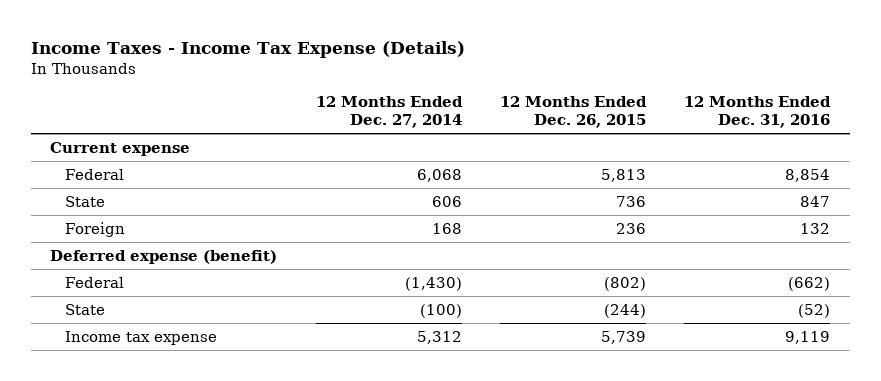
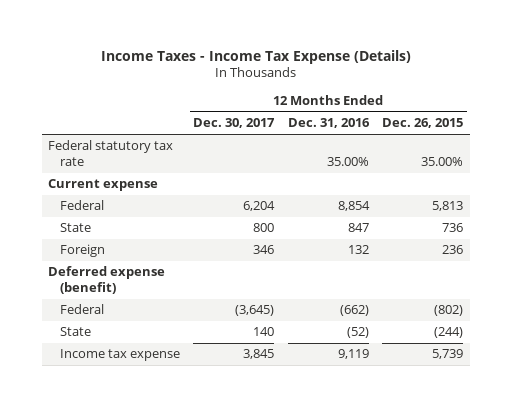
[315,96,463,128] 12 Months Ended Dec. 27, 2014 -> none
none -> [193,118,276,129] Dec. 30, 2017
none -> [48,140,174,166] Federal statutory tax rate

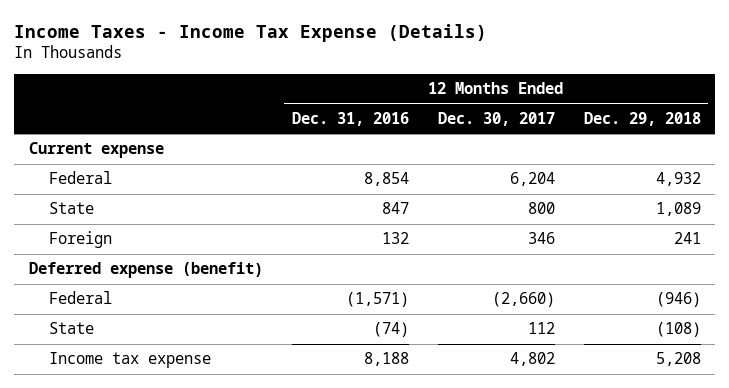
[382,118,464,129] Dec. 26, 2015 -> none
none -> [583,112,701,127] Dec. 29, 2018
[48,140,174,166] Federal statutory tax rate -> none
[235,305,275,317] (3,645) -> [491,292,555,308] (2,660)
[339,305,369,317] (662) -> [345,292,409,308] (1,571)
[253,327,275,337] 140 -> [527,322,555,335] 112
[346,327,369,339] (52) -> [372,322,409,338] (74)
[243,349,275,360] 3,845 -> [509,352,555,367] 4,802
[337,349,369,360] 9,119 -> [363,352,409,367] 8,188

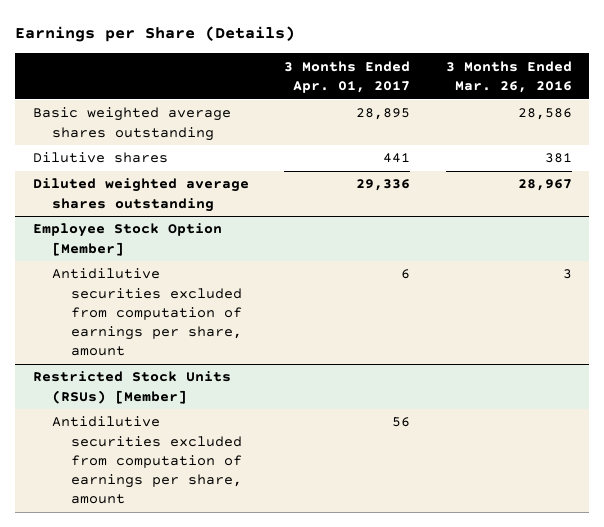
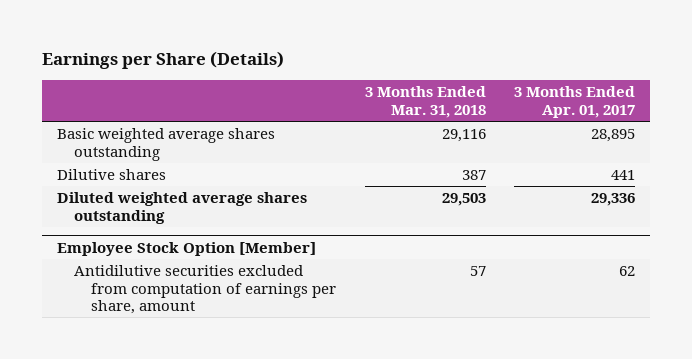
[445,60,572,93] 3 Months Ended Mar. 26, 2016 -> none
none -> [364,86,486,118] 3 Months Ended Mar. 31, 2018
[32,371,231,404] Restricted Stock Units (RSUs) [Member] -> none
[52,416,243,505] Antidilutive securities excluded from computation of earnings per share, amount -> none
[401,269,411,280] 6 -> [619,266,636,277] 62

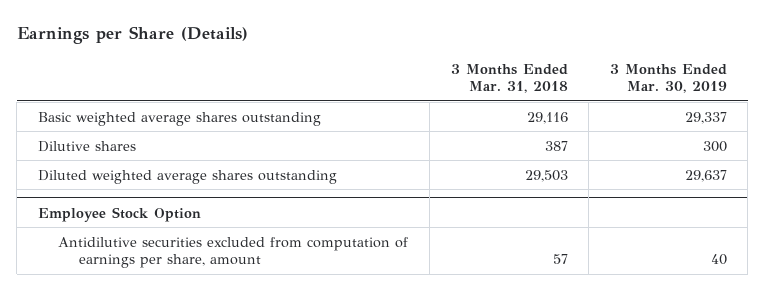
[514,86,636,118] 3 Months Ended Apr. 01, 2017 -> none
none -> [609,63,727,94] 3 Months Ended Mar. 30, 2019
[56,241,316,256] Employee Stock Option [Member] -> [37,206,201,222] Employee Stock Option

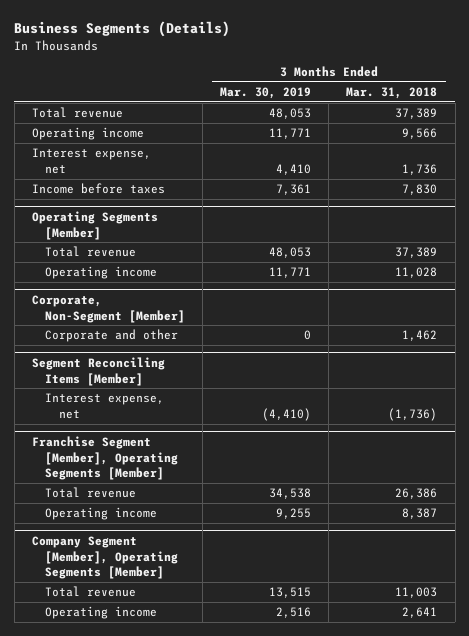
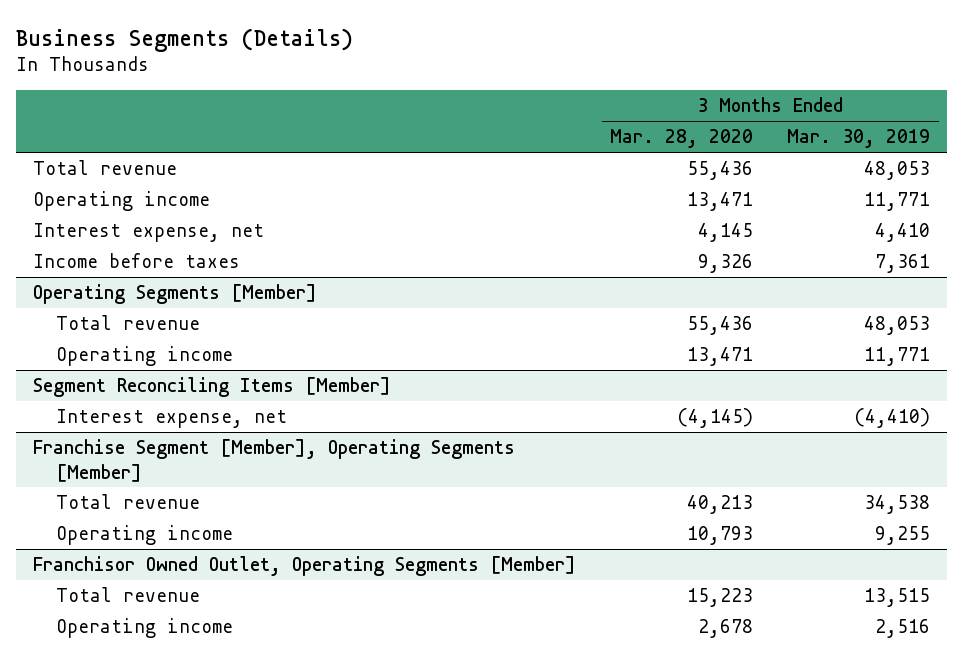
[346,86,438,99] Mar. 31, 2018 -> none
none -> [610,129,754,149] Mar. 28, 2020
[31,295,186,323] Corporate, Non-Segment [Member] -> none
[45,329,179,343] Corporate and other -> none
[31,536,179,580] Company Segment [Member], Operating Segments [Member] -> none
none -> [33,556,577,577] Franchisor Owned Outlet, Operating Segments [Member]

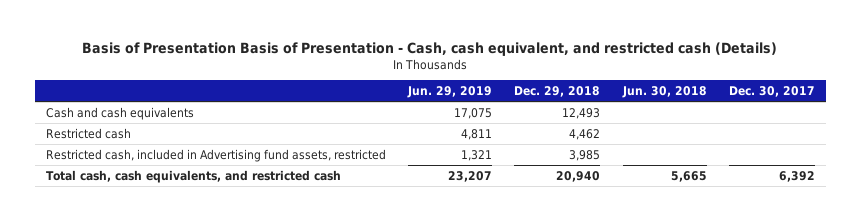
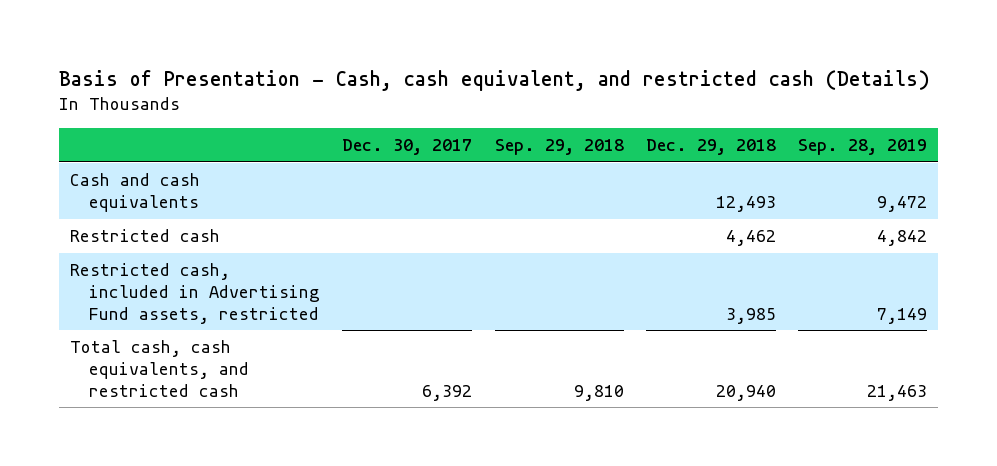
[82,41,778,56] Basis of Presentation Basis of Presentation - Cash, cash equivalent, and restricted cash (Details) -> [58,70,930,92] Basis of Presentation - Cash, cash equivalent, and restricted cash (Details)
[407,86,493,99] Jun. 29, 2019 -> none
[621,86,707,99] Jun. 30, 2018 -> none
none -> [494,139,624,156] Sep. 29, 2018
none -> [798,139,928,156] Sep. 28, 2019
[45,148,386,162] Restricted cash, included in Advertising fund assets, restricted -> [69,263,321,324] Restricted cash, included in Advertising Fund assets, restricted

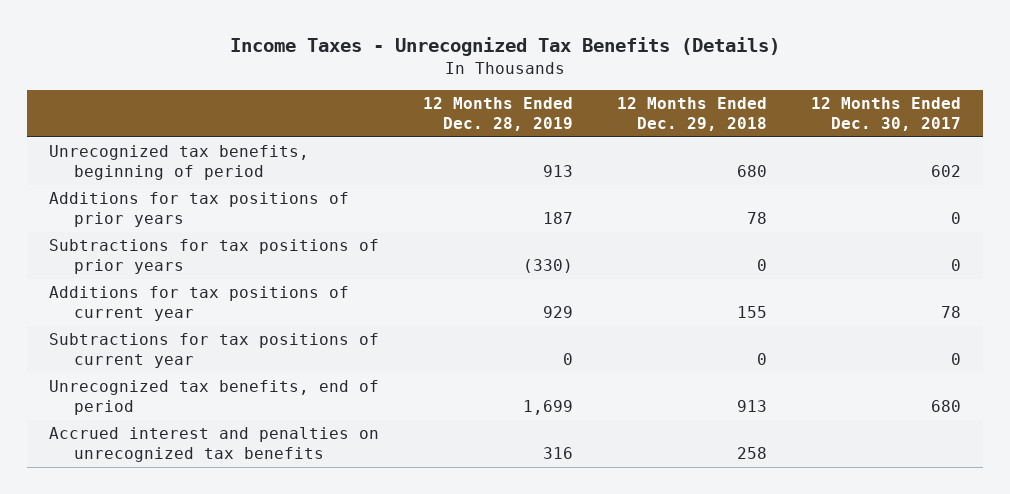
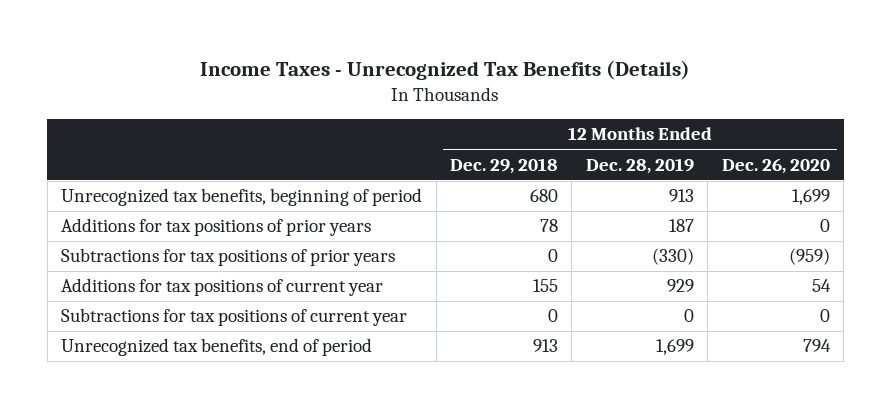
[810,97,961,131] 12 Months Ended Dec. 30, 2017 -> none
none -> [721,157,830,174] Dec. 26, 2020
[49,427,380,463] Accrued interest and penalties on unrecognized tax benefits -> none

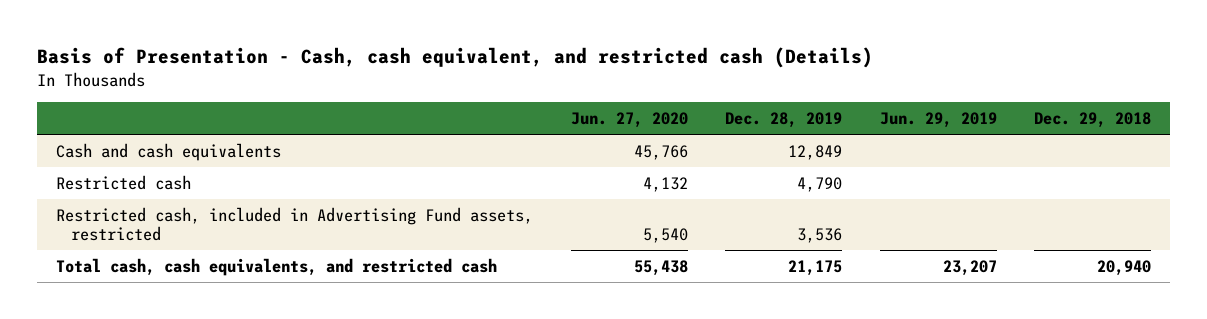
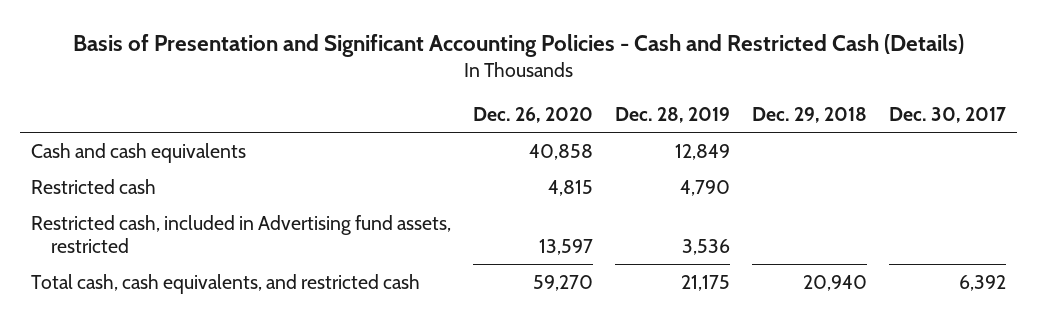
[37,47,874,69] Basis of Presentation - Cash, cash equivalent, and restricted cash (Details) -> [72,33,964,57] Basis of Presentation and Significant Accounting Policies - Cash and Restricted Cash (Details)
[570,111,688,128] Jun. 27, 2020 -> none
[879,111,997,128] Jun. 29, 2019 -> none
none -> [473,107,594,124] Dec. 26, 2020
none -> [889,107,1007,124] Dec. 30, 2017
[56,206,534,242] Restricted cash, included in Advertising Fund assets, restricted -> [31,214,452,254] Restricted cash, included in Advertising fund assets, restricted

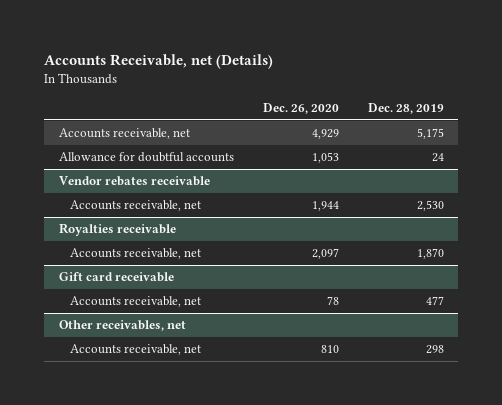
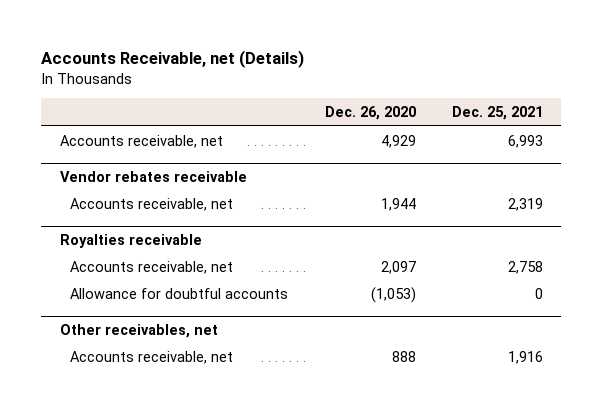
[367,103,444,115] Dec. 28, 2019 -> none
none -> [452,106,544,121] Dec. 25, 2021
[58,152,234,163] Allowance for doubtful accounts -> none
[58,272,174,283] Gift card receivable -> none
[70,296,202,308] Accounts receivable, net -> none
none -> [70,287,289,299] Allowance for doubtful accounts
[320,345,339,354] 810 -> [391,350,416,362] 888

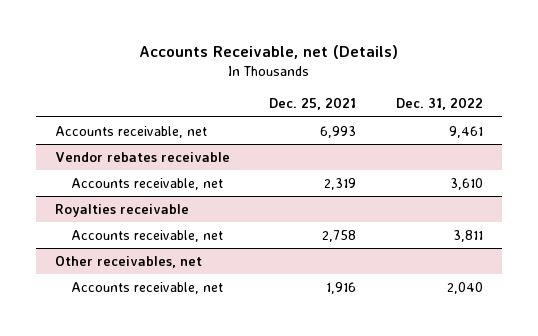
[324,106,416,121] Dec. 26, 2020 -> none
none -> [395,97,483,111] Dec. 31, 2022
[70,287,289,299] Allowance for doubtful accounts -> none

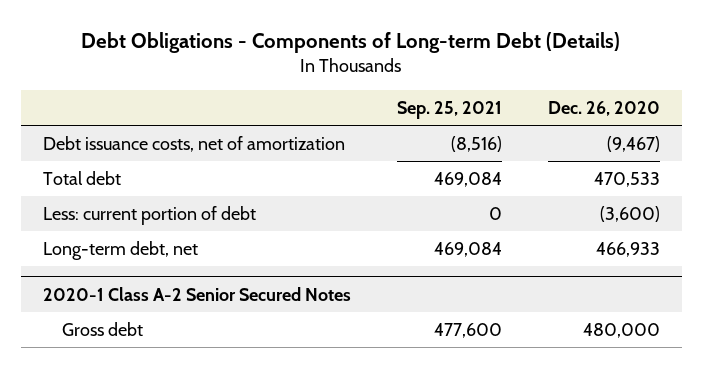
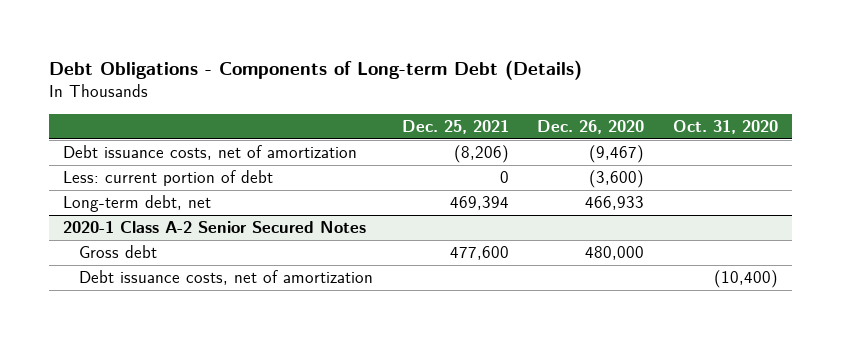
[396,101,502,120] Sep. 25, 2021 -> none
none -> [401,120,509,135] Dec. 25, 2021
none -> [672,120,778,135] Oct. 31, 2020
[43,170,122,185] Total debt -> none
none -> [79,270,374,286] Debt issuance costs, net of amortization

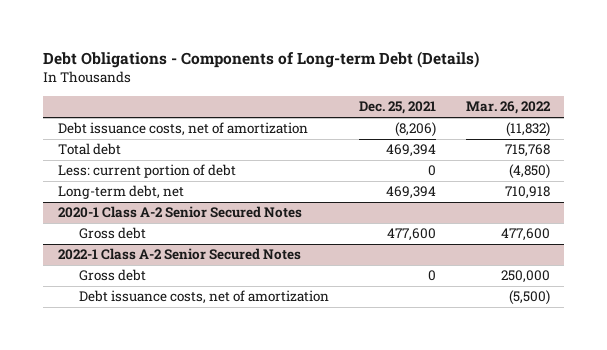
[537,120,645,135] Dec. 26, 2020 -> none
[672,120,778,135] Oct. 31, 2020 -> none
none -> [465,101,551,115] Mar. 26, 2022
none -> [57,143,121,156] Total debt
none -> [57,248,301,261] 2022-1 Class A-2 Senior Secured Notes
none -> [78,269,146,282] Gross debt

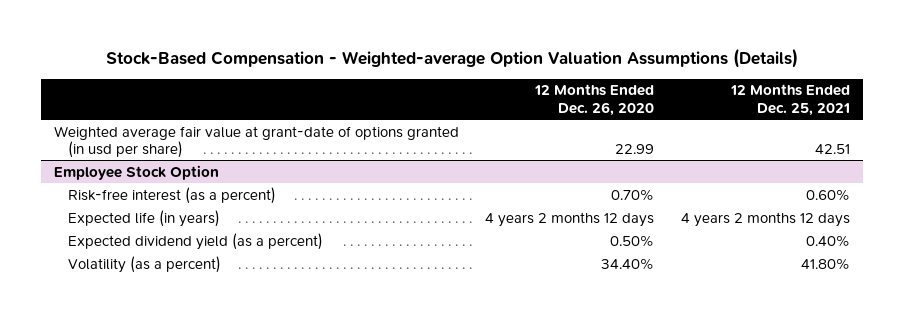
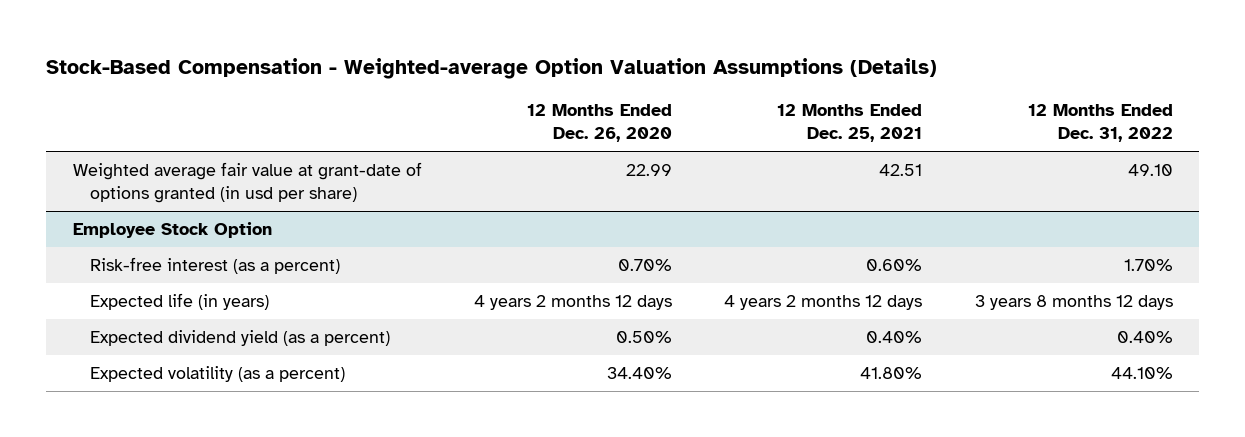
none -> [1027,104,1173,143] 12 Months Ended Dec. 31, 2022
[67,255,221,273] Volatility (as a percent) -> [89,366,345,383] Expected volatility (as a percent)

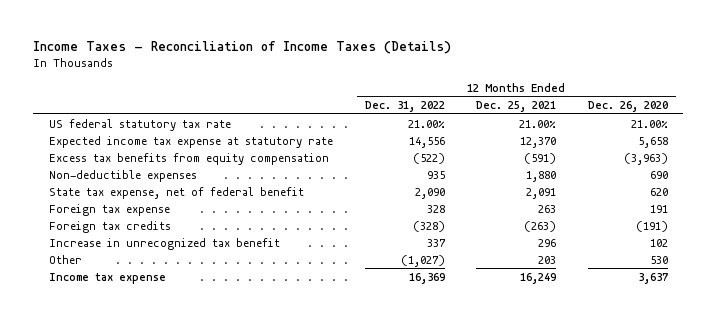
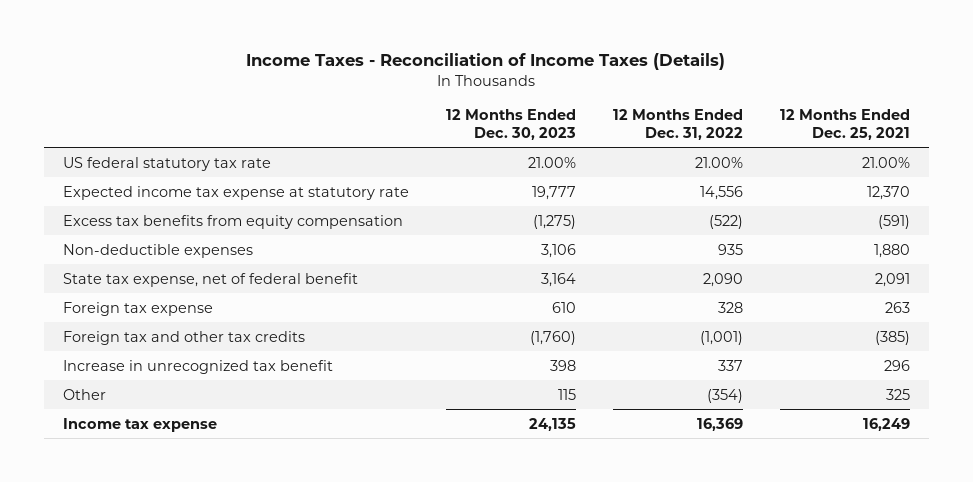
[587,100,668,112] Dec. 26, 2020 -> none
none -> [445,108,576,140] 12 Months Ended Dec. 30, 2023
[48,220,171,233] Foreign tax credits -> [62,330,305,345] Foreign tax and other tax credits
[412,220,445,232] (328) -> [699,330,743,345] (1,001)
[524,220,557,232] (263) -> [875,330,911,345] (385)
[400,254,445,267] (1,027) -> [706,388,743,403] (354)
[538,255,557,264] 203 -> [886,388,911,400] 325

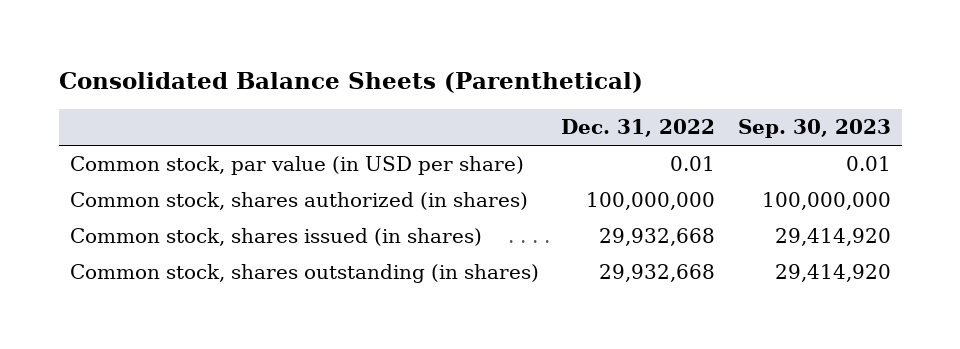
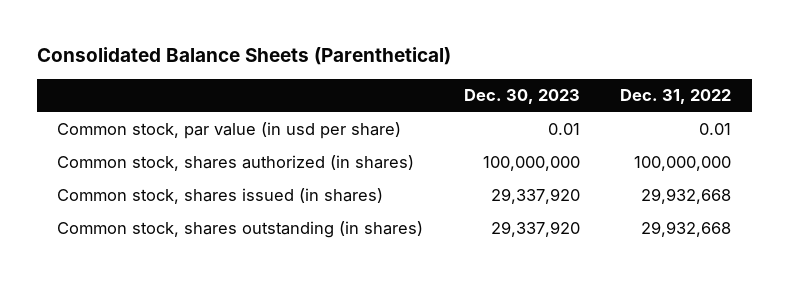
[737,119,891,139] Sep. 30, 2023 -> none
none -> [463,89,580,105] Dec. 30, 2023
[69,156,524,176] Common stock, par value (in USD per share) -> [57,122,402,140] Common stock, par value (in usd per share)

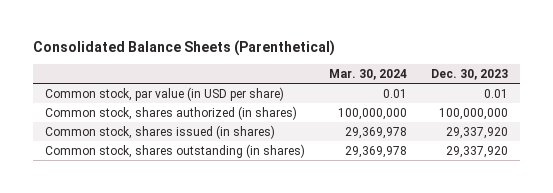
[620,89,732,105] Dec. 31, 2022 -> none
none -> [328,68,407,80] Mar. 30, 2024
[57,122,402,140] Common stock, par value (in usd per share) -> [44,86,284,101] Common stock, par value (in USD per share)

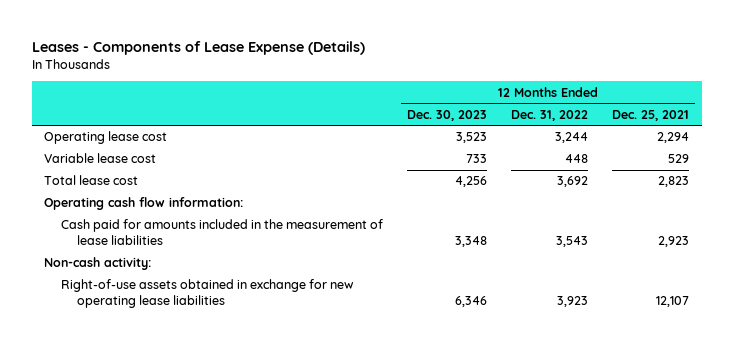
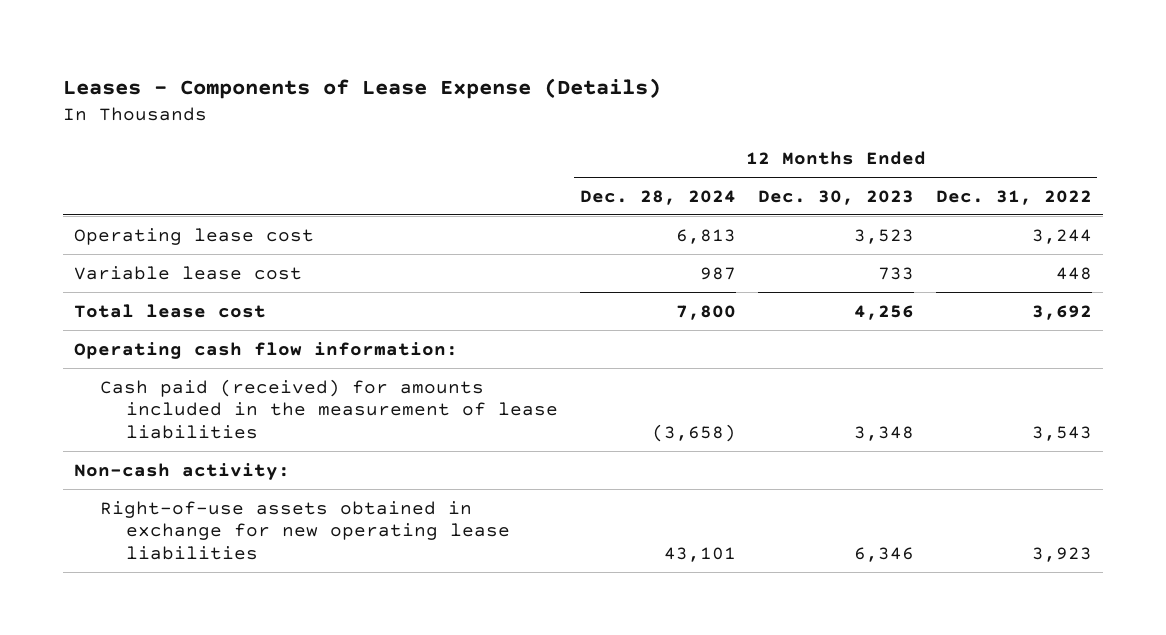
[612,109,690,121] Dec. 25, 2021 -> none
none -> [579,189,736,205] Dec. 28, 2024
[60,219,383,246] Cash paid for amounts included in the measurement of lease liabilities -> [100,378,558,440] Cash paid (received) for amounts included in the measurement of lease liabilities

